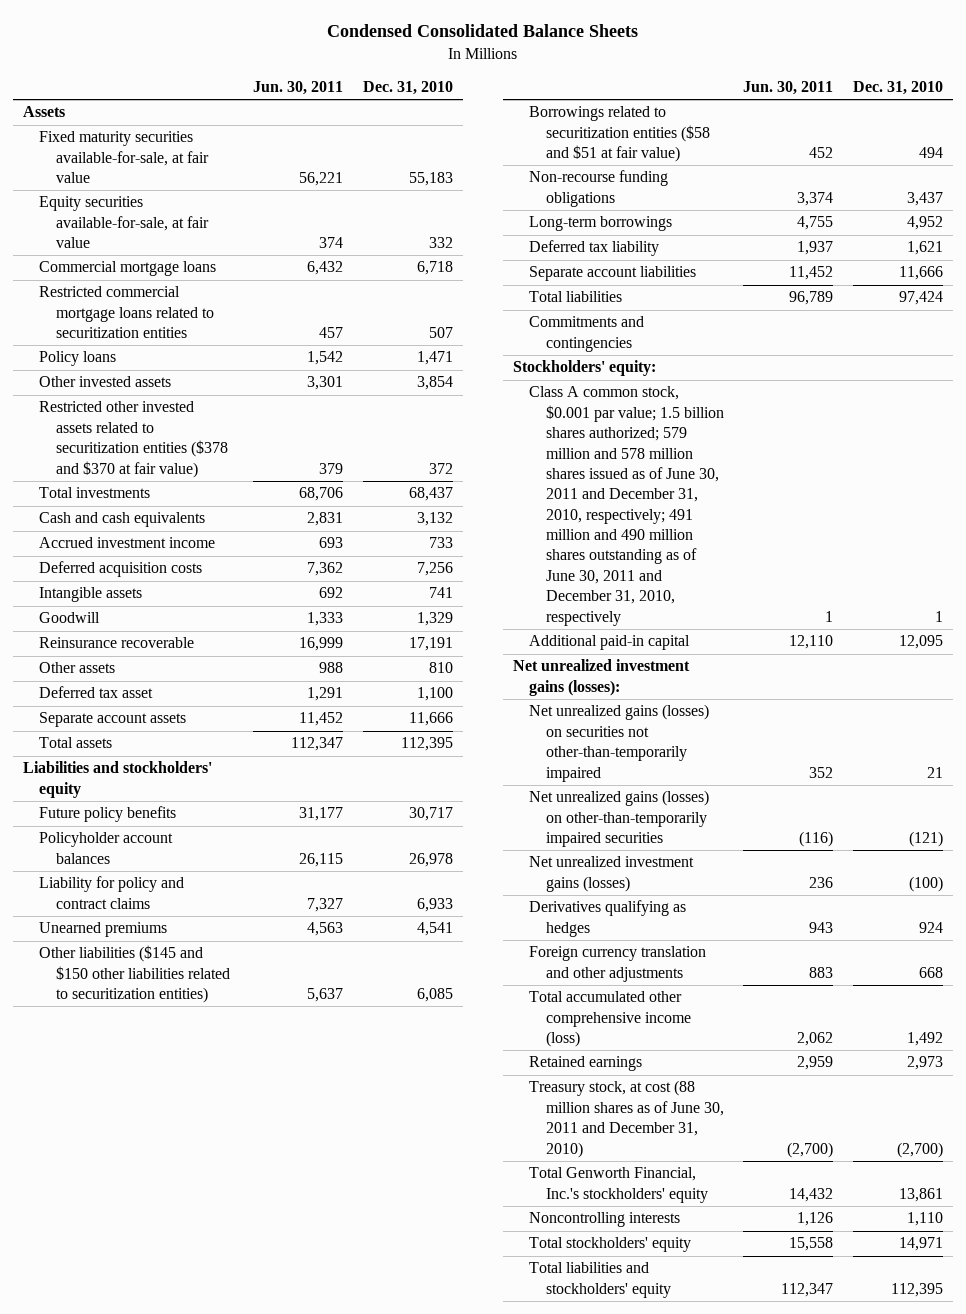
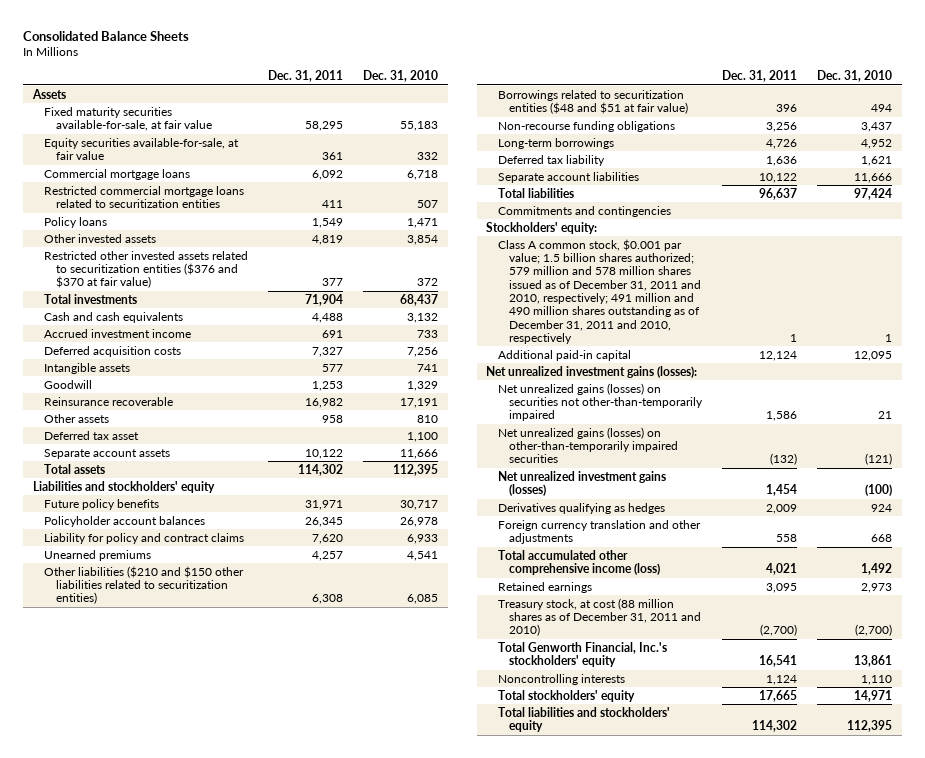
[326,24,638,38] Condensed Consolidated Balance Sheets -> [22,30,189,41] Consolidated Balance Sheets
[253,80,344,95] Jun. 30, 2011 -> none
none -> [268,70,344,83] Dec. 31, 2011
[39,401,228,478] Restricted other invested assets related to securitization entities ($378 and $370 at fair value) -> [44,250,249,289] Restricted other invested assets related to securitization entities ($376 and $370 at fair value)
[39,945,230,1004] Other liabilities ($145 and $150 other liabilities related to securitization entities) -> [44,565,245,605] Other liabilities ($210 and $150 other liabilities related to securitization entities)
[529,106,710,163] Borrowings related to securitization entities ($58 and $51 at fair value) -> [497,89,689,115] Borrowings related to securitization entities ($48 and $51 at fair value)
[529,386,724,626] Class A common stock, $0.001 par value; 1.5 billion shares authorized; 579 million and 578 million shares issued as of June 30, 2011 and December 31, 2010, respectively; 491 million and 490 million shares outstanding as of June 30, 2011 and December 31, 2010, respectively -> [497,238,702,344] Class A common stock, $0.001 par value; 1.5 billion shares authorized; 579 million and 578 million shares issued as of December 31, 2011 and 2010, respectively; 491 million and 490 million shares outstanding as of December 31, 2011 and 2010, respectively
[529,1080,724,1158] Treasury stock, at cost (88 million shares as of June 30, 2011 and December 31, 2010) -> [497,597,702,637] Treasury stock, at cost (88 million shares as of December 31, 2011 and 2010)

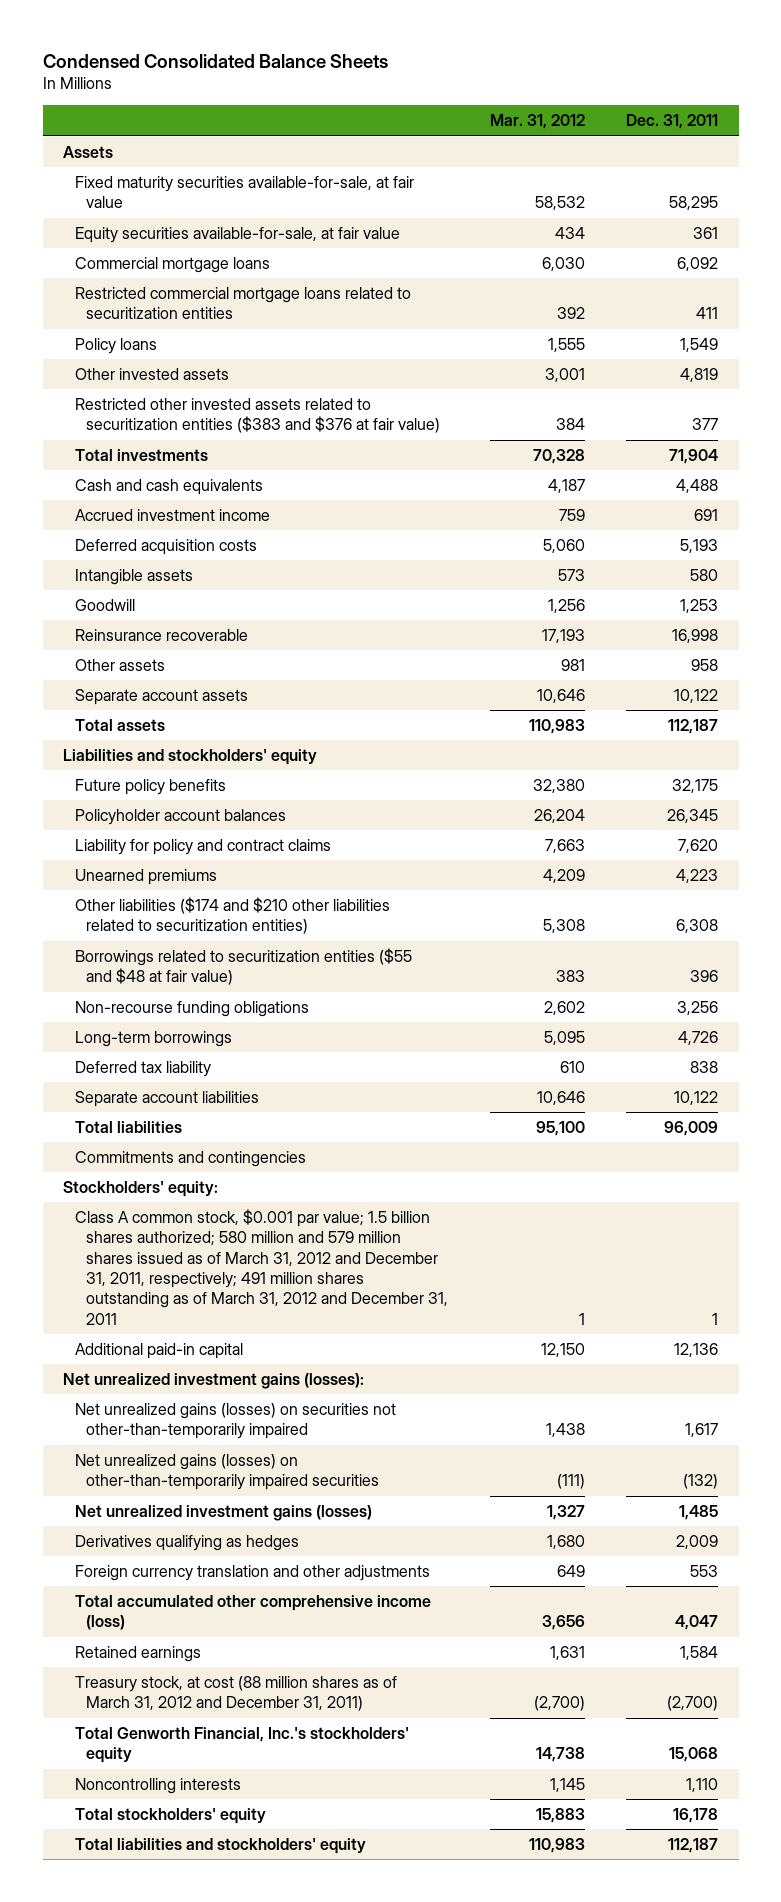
[22,30,189,41] Consolidated Balance Sheets -> [42,53,388,68] Condensed Consolidated Balance Sheets
[363,70,439,83] Dec. 31, 2010 -> none
none -> [489,114,585,130] Mar. 31, 2012
[44,250,249,289] Restricted other invested assets related to securitization entities ($376 and $370 at fair value) -> [74,398,441,434] Restricted other invested assets related to securitization entities ($383 and $376 at fair value)
[312,346,344,357] 7,327 -> [679,539,718,554] 5,193
[322,363,344,372] 577 -> [689,569,718,582] 580
[305,397,344,408] 16,982 -> [671,629,718,644] 16,998
[44,430,140,440] Deferred tax asset -> none
[298,463,344,476] 114,302 -> [667,719,718,735] 112,187
[305,499,344,510] 31,971 -> [671,779,718,794] 32,175
[312,550,344,561] 4,257 -> [675,869,718,884] 4,223
[44,565,245,605] Other liabilities ($210 and $150 other liabilities related to securitization entities) -> [74,897,390,935] Other liabilities ($174 and $210 other liabilities related to securitization entities)
[497,89,689,115] Borrowings related to securitization entities ($48 and $51 at fair value) -> [74,948,412,986] Borrowings related to securitization entities ($55 and $48 at fair value)
[766,155,798,166] 1,636 -> [689,1061,718,1074] 838
[759,187,798,200] 96,637 -> [663,1121,718,1137] 96,009
[497,238,702,344] Class A common stock, $0.001 par value; 1.5 billion shares authorized; 579 million and 578 million shares issued as of December 31, 2011 and 2010, respectively; 491 million and 490 million shares outstanding as of December 31, 2011 and 2010, respectively -> [74,1209,449,1325] Class A common stock, $0.001 par value; 1.5 billion shares authorized; 580 million and 579 million shares issued as of March 31, 2012 and December 31, 2011, respectively; 491 million shares outstanding as of March 31, 2012 and December 31, 2011
[759,350,798,361] 12,124 -> [673,1343,718,1358] 12,136
[766,411,798,422] 1,586 -> [684,1423,718,1438] 1,617
[766,484,798,497] 1,454 -> [678,1505,718,1521] 1,485
[776,534,798,543] 558 -> [689,1565,718,1578] 553
[766,563,798,576] 4,021 -> [674,1615,718,1631] 4,047
[766,582,798,593] 3,095 -> [679,1646,718,1661] 1,584
[497,597,702,637] Treasury stock, at cost (88 million shares as of December 31, 2011 and 2010) -> [74,1676,397,1712] Treasury stock, at cost (88 million shares as of March 31, 2012 and December 31, 2011)
[759,655,798,668] 16,541 -> [668,1747,718,1763] 15,068
[766,674,798,685] 1,124 -> [685,1778,718,1793] 1,110
[759,689,798,702] 17,665 -> [672,1808,718,1824] 16,178
[752,720,798,733] 114,302 -> [667,1838,718,1854] 112,187

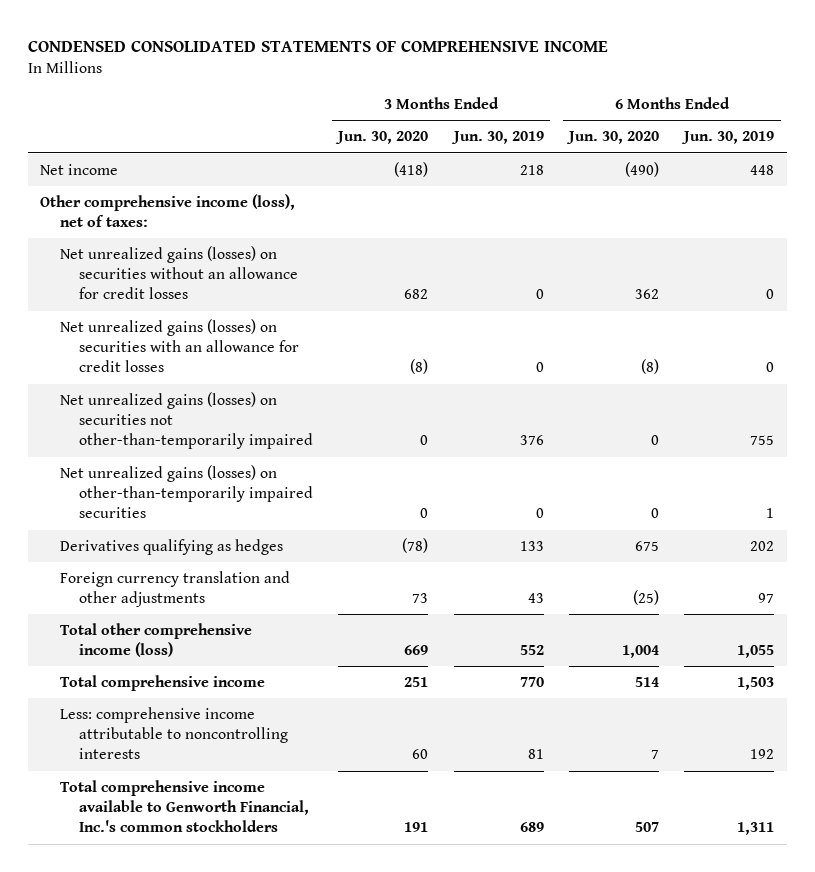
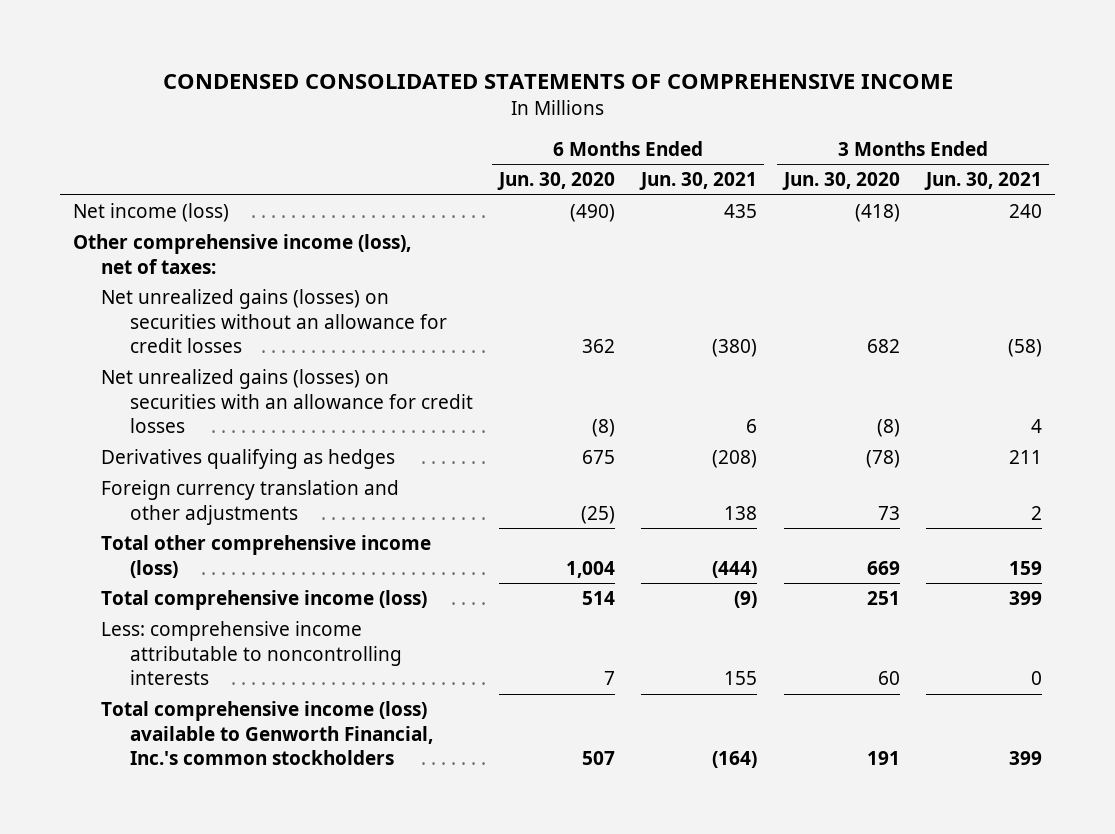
[450,131,544,145] Jun. 30, 2019 -> none
[681,131,775,145] Jun. 30, 2019 -> none
none -> [639,172,758,191] Jun. 30, 2021
none -> [924,172,1043,191] Jun. 30, 2021
[40,163,119,175] Net income -> [72,203,229,223] Net income (loss)
[59,391,314,450] Net unrealized gains (losses) on securities not other-than-temporarily impaired -> none
[59,464,314,519] Net unrealized gains (losses) on other-than-temporarily impaired securities -> none
[59,674,265,691] Total comprehensive income -> [101,590,428,611] Total comprehensive income (loss)
[59,779,310,833] Total comprehensive income available to Genworth Financial, Inc.'s common stockholders -> [101,701,433,766] Total comprehensive income (loss) available to Genworth Financial, Inc.'s common stockholders

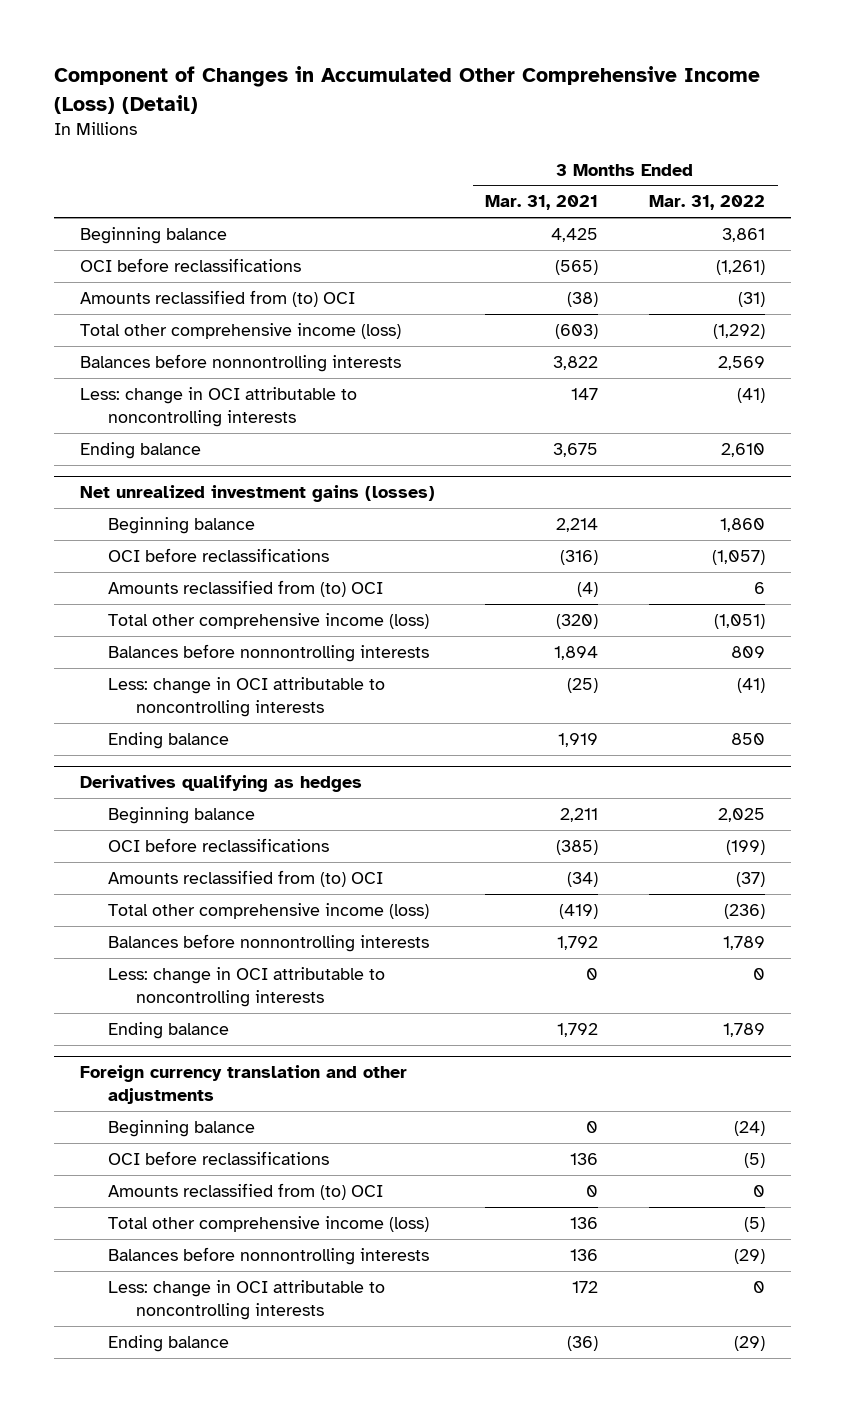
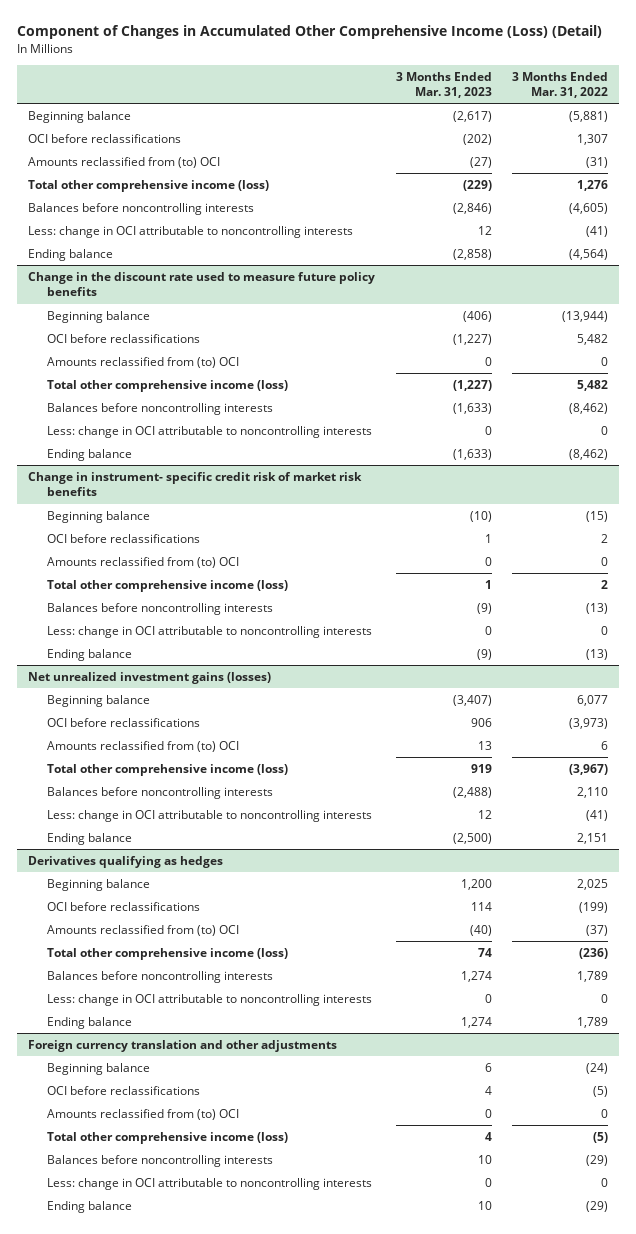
[485,195,599,211] Mar. 31, 2021 -> none
none -> [395,71,492,99] 3 Months Ended Mar. 31, 2023
[722,228,766,243] 3,861 -> [569,110,609,122] (5,881)
[716,260,766,276] (1,261) -> [577,133,609,145] 1,307
[713,324,766,340] (1,292) -> [577,179,609,191] 1,276
[79,354,401,373] Balances before nonnontrolling interests -> [27,202,254,215] Balances before noncontrolling interests
[718,356,766,371] 2,569 -> [569,202,609,214] (4,605)
[721,443,766,458] 2,610 -> [569,248,609,260] (4,564)
none -> [27,271,375,297] Change in the discount rate used to measure future policy benefits
none -> [46,310,150,323] Beginning balance
none -> [46,333,200,343] OCI before reclassifications
none -> [46,356,239,368] Amounts reclassified from (to) OCI
none -> [46,379,288,392] Total other comprehensive income (loss)
none -> [46,402,273,415] Balances before noncontrolling interests
none -> [46,425,372,438] Less: change in OCI attributable to noncontrolling interests
none -> [46,448,132,461] Ending balance
none -> [27,471,362,497] Change in instrument- specific credit risk of market risk benefits
none -> [46,510,150,523] Beginning balance
none -> [46,533,200,543] OCI before reclassifications
none -> [46,556,239,568] Amounts reclassified from (to) OCI
none -> [46,579,288,592] Total other comprehensive income (loss)
none -> [46,602,273,615] Balances before noncontrolling interests
none -> [46,625,372,638] Less: change in OCI attributable to noncontrolling interests
none -> [46,648,132,661] Ending balance
[720,518,766,533] 1,860 -> [577,694,609,706] 6,077
[712,550,766,566] (1,057) -> [569,717,609,729] (3,973)
[714,614,766,630] (1,051) -> [569,763,609,775] (3,967)
[108,644,430,663] Balances before nonnontrolling interests -> [46,786,273,799] Balances before noncontrolling interests
[731,646,766,659] 809 -> [577,786,609,798] 2,110
[731,733,766,746] 850 -> [577,832,609,844] 2,151
[108,934,430,953] Balances before nonnontrolling interests -> [46,970,273,983] Balances before noncontrolling interests
[108,1247,430,1266] Balances before nonnontrolling interests -> [46,1154,273,1167] Balances before noncontrolling interests

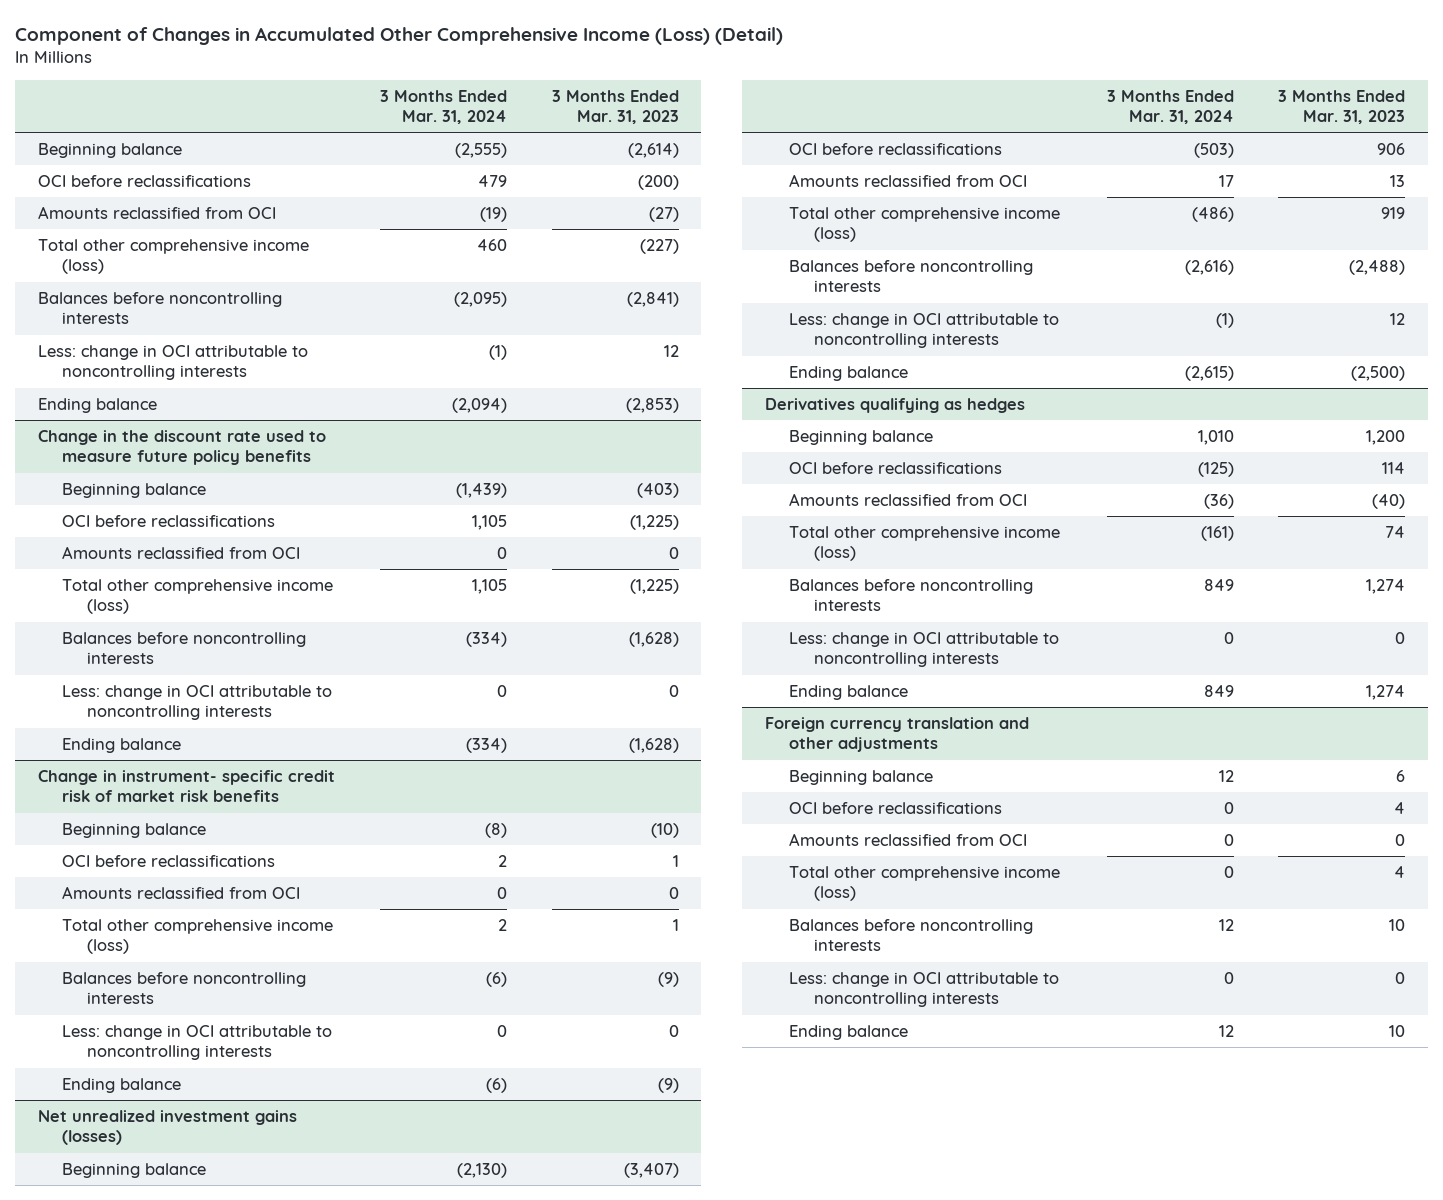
[512,71,609,99] 3 Months Ended Mar. 31, 2022 -> none
none -> [379,89,507,125] 3 Months Ended Mar. 31, 2024
[452,110,492,122] (2,617) -> [627,142,679,158] (2,614)
[462,133,492,145] (202) -> [637,174,679,190] (200)
[27,156,220,168] Amounts reclassified from (to) OCI -> [37,205,276,219] Amounts reclassified from OCI
[462,179,492,191] (229) -> [639,238,679,254] (227)
[452,202,492,214] (2,846) -> [626,291,679,307] (2,841)
[452,248,492,260] (2,858) -> [625,397,679,413] (2,853)
[462,310,492,322] (406) -> [636,482,679,498] (403)
[452,333,492,345] (1,227) -> [629,514,679,530] (1,225)
[46,356,239,368] Amounts reclassified from (to) OCI -> [62,545,301,559] Amounts reclassified from OCI
[452,379,492,391] (1,227) -> [629,578,679,594] (1,225)
[452,402,492,414] (1,633) -> [628,631,679,647] (1,628)
[452,448,492,460] (1,633) -> [628,737,679,753] (1,628)
[46,556,239,568] Amounts reclassified from (to) OCI -> [62,885,301,899] Amounts reclassified from OCI
[46,740,239,752] Amounts reclassified from (to) OCI -> [789,173,1028,187] Amounts reclassified from OCI
[46,924,239,936] Amounts reclassified from (to) OCI -> [789,492,1028,506] Amounts reclassified from OCI
[46,1108,239,1120] Amounts reclassified from (to) OCI -> [789,832,1028,846] Amounts reclassified from OCI

